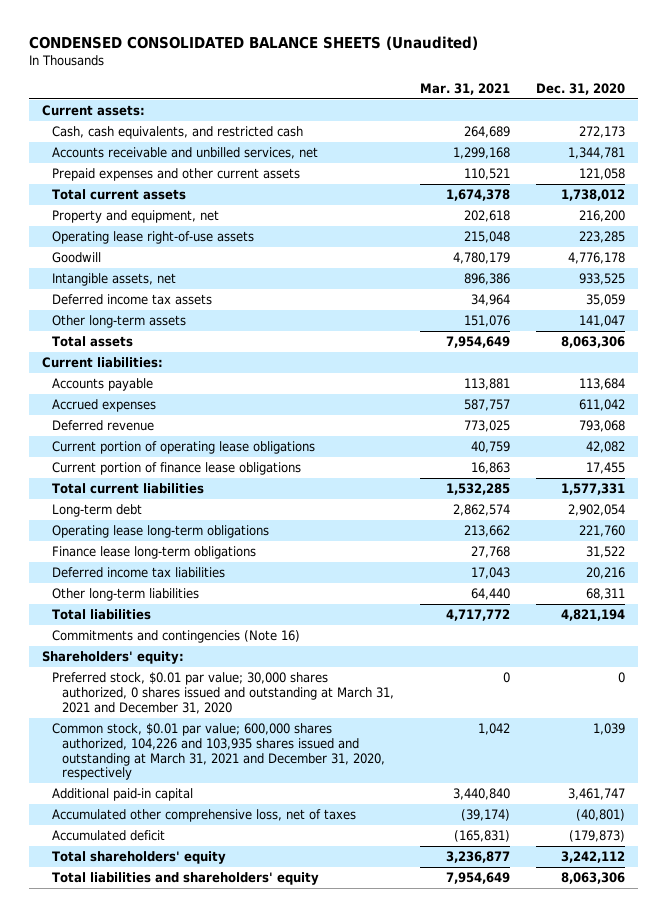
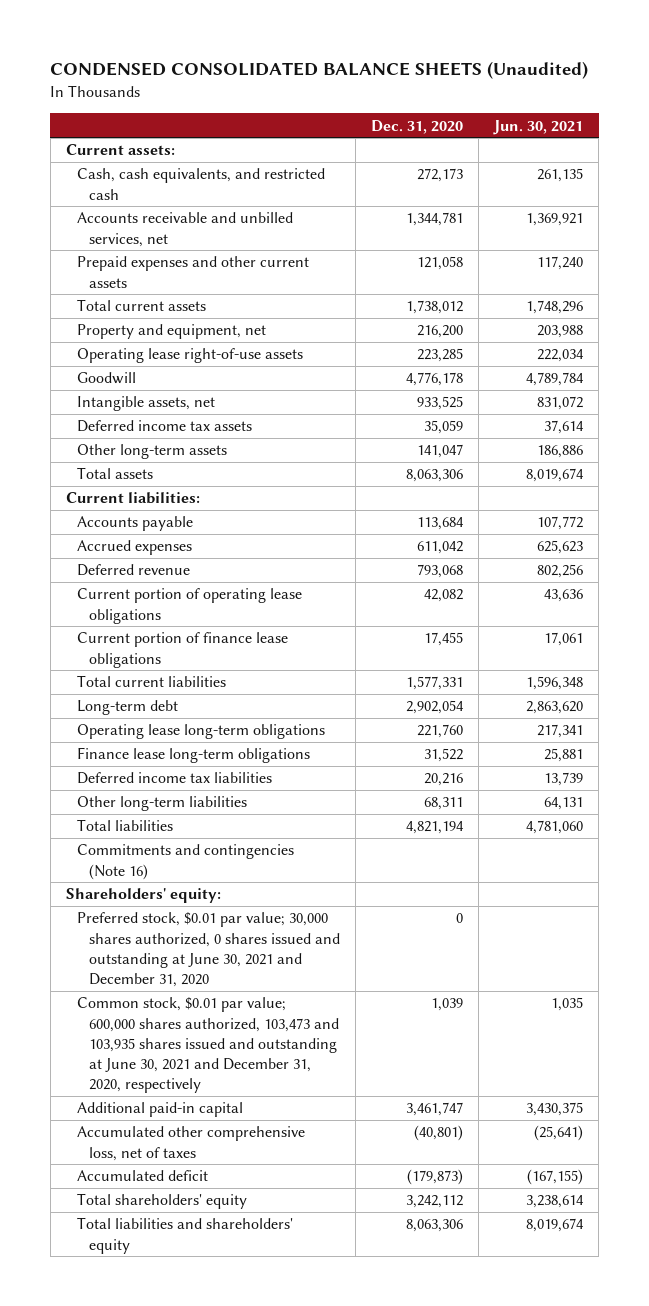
[420,82,511,95] Mar. 31, 2021 -> none
none -> [493,119,584,135] Jun. 30, 2021
[51,672,395,714] Preferred stock, $0.01 par value; 30,000 shares authorized, 0 shares issued and outstanding at March 31, 2021 and December 31, 2020 -> [77,912,341,987] Preferred stock, $0.01 par value; 30,000 shares authorized, 0 shares issued and outstanding at June 30, 2021 and December 31, 2020
[51,723,386,781] Common stock, $0.01 par value; 600,000 shares authorized, 104,226 and 103,935 shares issued and outstanding at March 31, 2021 and December 31, 2020, respectively -> [77,997,340,1093] Common stock, $0.01 par value; 600,000 shares authorized, 103,473 and 103,935 shares issued and outstanding at June 30, 2021 and December 31, 2020, respectively

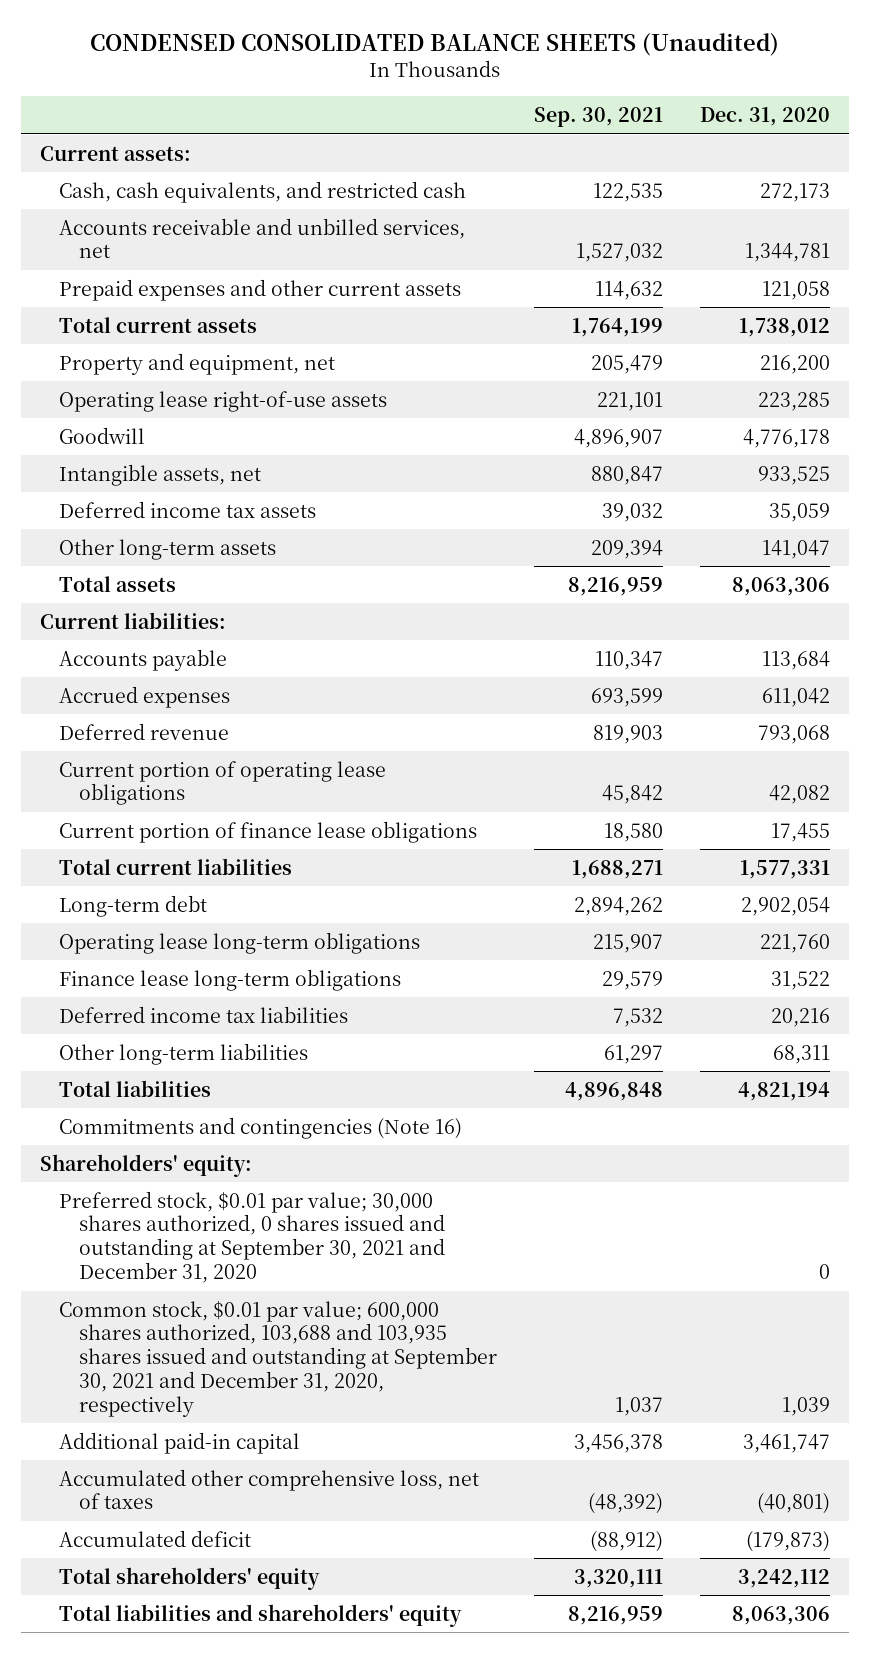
[493,119,584,135] Jun. 30, 2021 -> none
none -> [534,106,664,127] Sep. 30, 2021
[77,912,341,987] Preferred stock, $0.01 par value; 30,000 shares authorized, 0 shares issued and outstanding at June 30, 2021 and December 31, 2020 -> [59,1190,445,1284] Preferred stock, $0.01 par value; 30,000 shares authorized, 0 shares issued and outstanding at September 30, 2021 and December 31, 2020
[77,997,340,1093] Common stock, $0.01 par value; 600,000 shares authorized, 103,473 and 103,935 shares issued and outstanding at June 30, 2021 and December 31, 2020, respectively -> [59,1300,497,1417] Common stock, $0.01 par value; 600,000 shares authorized, 103,688 and 103,935 shares issued and outstanding at September 30, 2021 and December 31, 2020, respectively

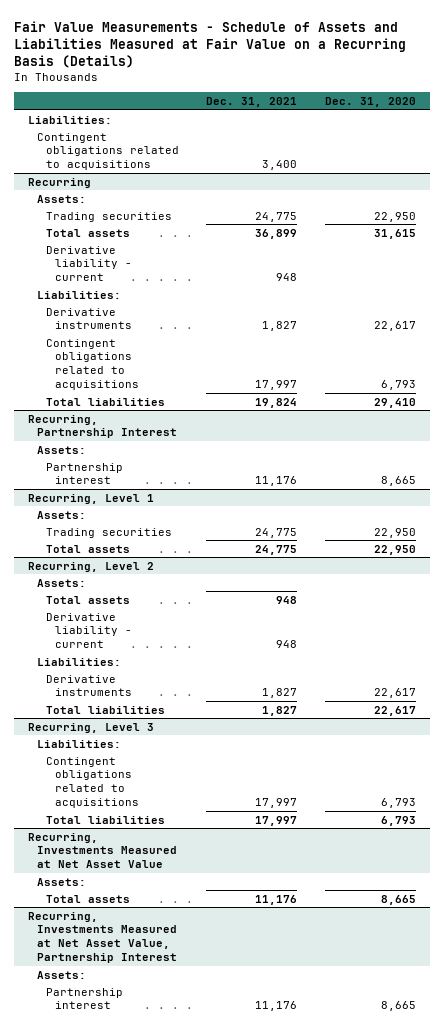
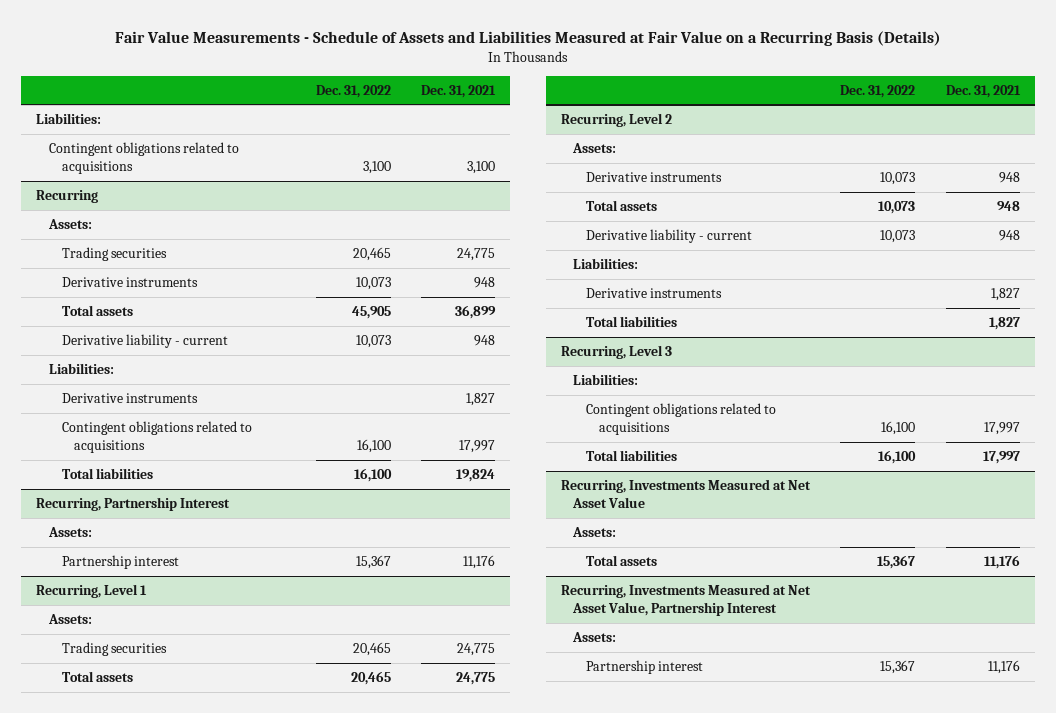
[324,97,416,108] Dec. 31, 2020 -> none
none -> [315,84,391,98] Dec. 31, 2022
[262,160,298,171] 3,400 -> [467,161,496,175] 3,100
none -> [61,277,198,288] Derivative instruments
none -> [586,172,723,183] Derivative instruments

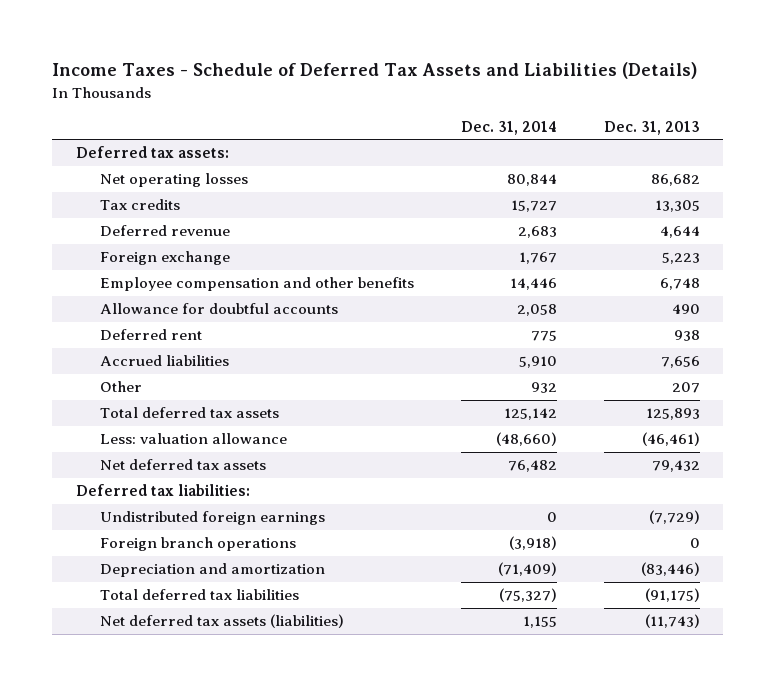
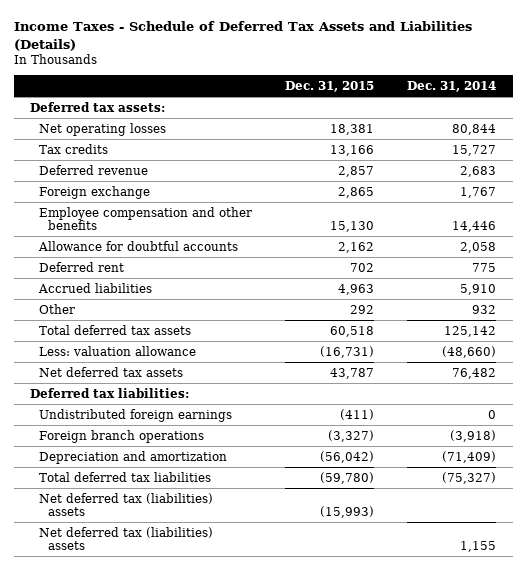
[603,120,700,135] Dec. 31, 2013 -> none
none -> [285,80,375,92] Dec. 31, 2015
none -> [39,492,214,516] Net deferred tax (liabilities) assets
[100,614,345,629] Net deferred tax assets (liabilities) -> [39,526,214,550] Net deferred tax (liabilities) assets

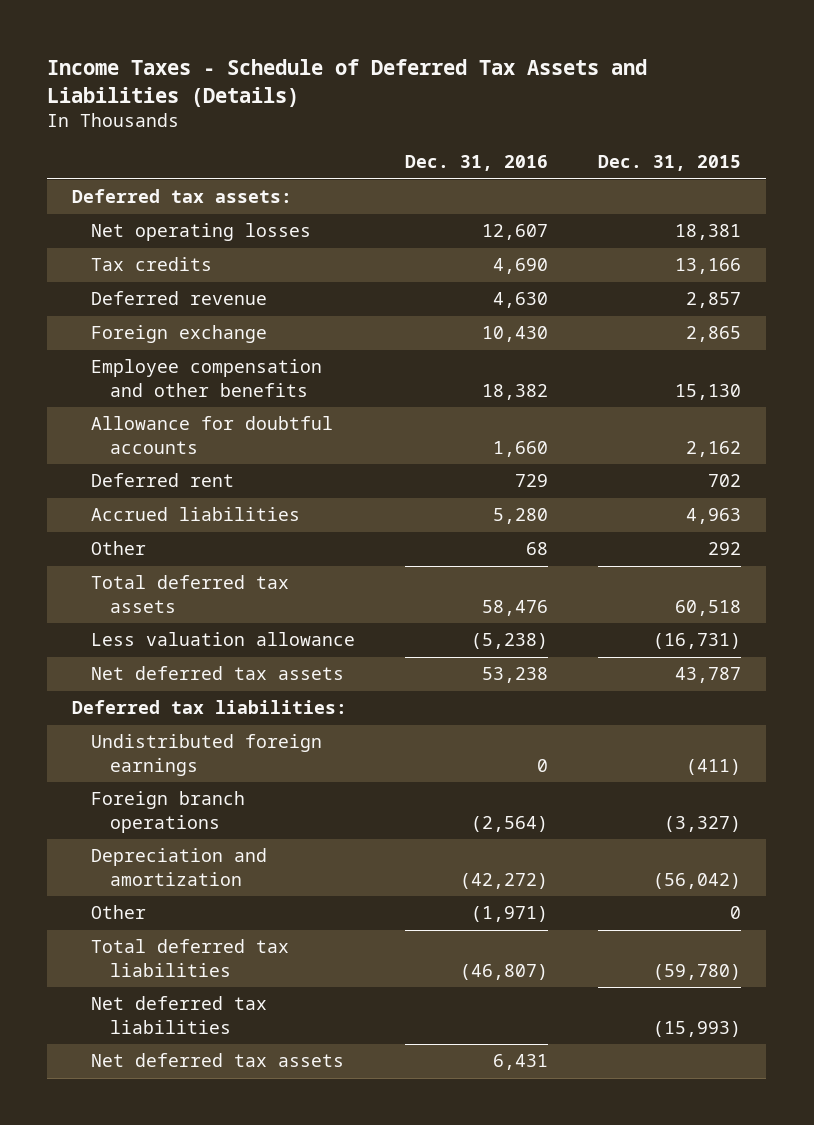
[407,80,497,92] Dec. 31, 2014 -> none
none -> [405,155,549,172] Dec. 31, 2016
[39,345,197,356] Less: valuation allowance -> [91,632,356,647] Less valuation allowance
none -> [91,905,147,920] Other
[39,492,214,516] Net deferred tax (liabilities) assets -> [91,996,268,1034] Net deferred tax liabilities
[39,526,214,550] Net deferred tax (liabilities) assets -> [91,1053,345,1068] Net deferred tax assets

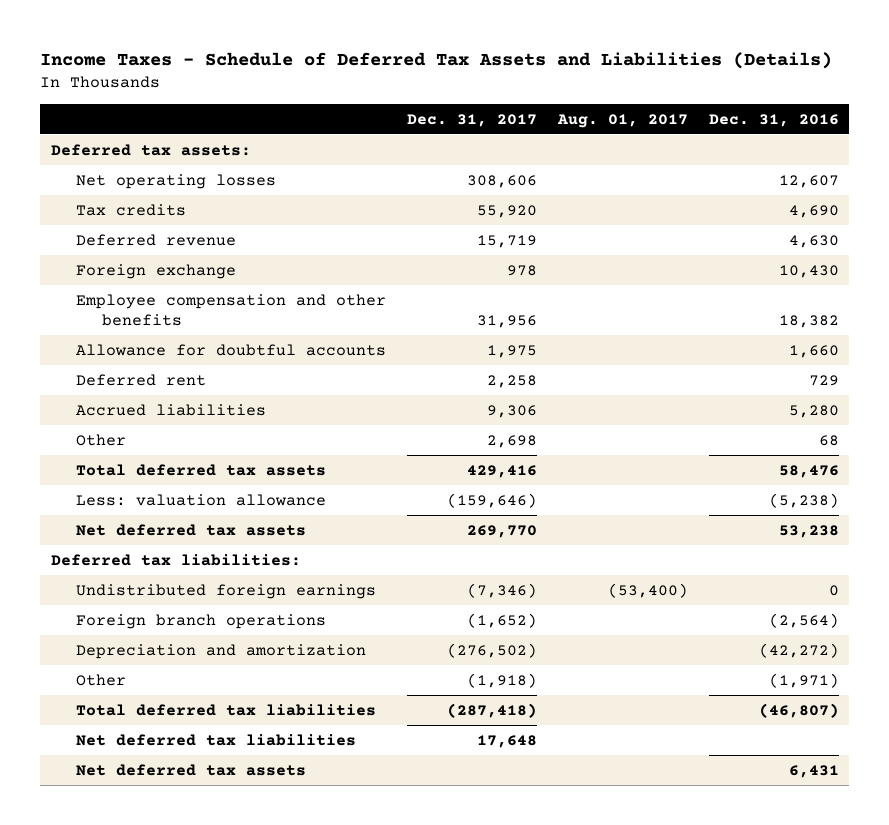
[598,155,742,172] Dec. 31, 2015 -> none
none -> [407,113,538,127] Dec. 31, 2017
none -> [556,113,688,128] Aug. 01, 2017
[91,632,356,647] Less valuation allowance -> [76,493,327,506] Less: valuation allowance

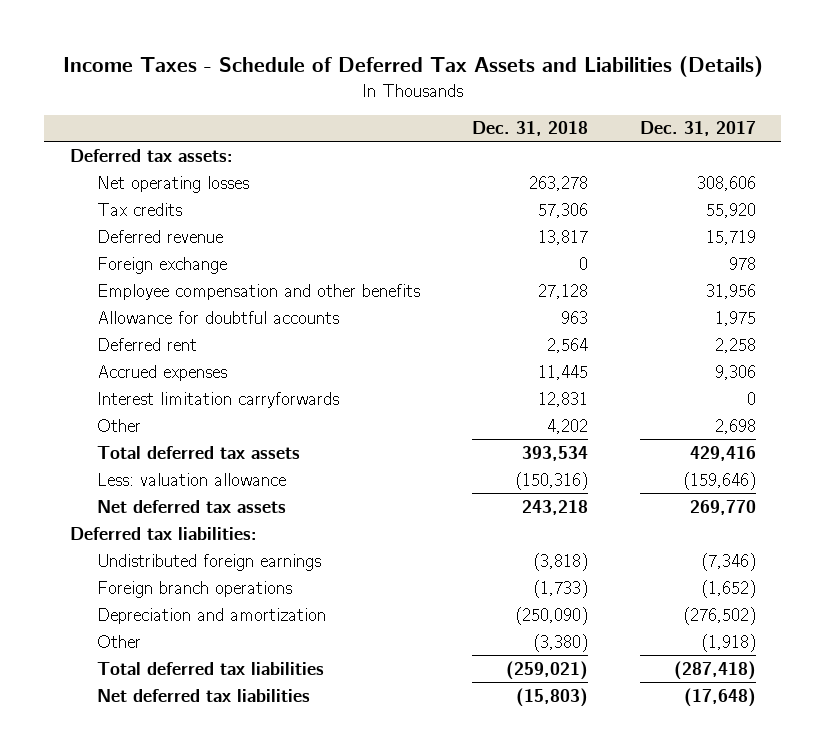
[556,113,688,128] Aug. 01, 2017 -> none
[708,113,839,127] Dec. 31, 2016 -> none
none -> [472,121,589,137] Dec. 31, 2018
[76,403,267,416] Accrued liabilities -> [97,364,228,381] Accrued expenses
none -> [97,391,340,408] Interest limitation carryforwards
[76,763,307,776] Net deferred tax assets -> none
[477,734,538,748] 17,648 -> [683,687,756,707] (17,648)

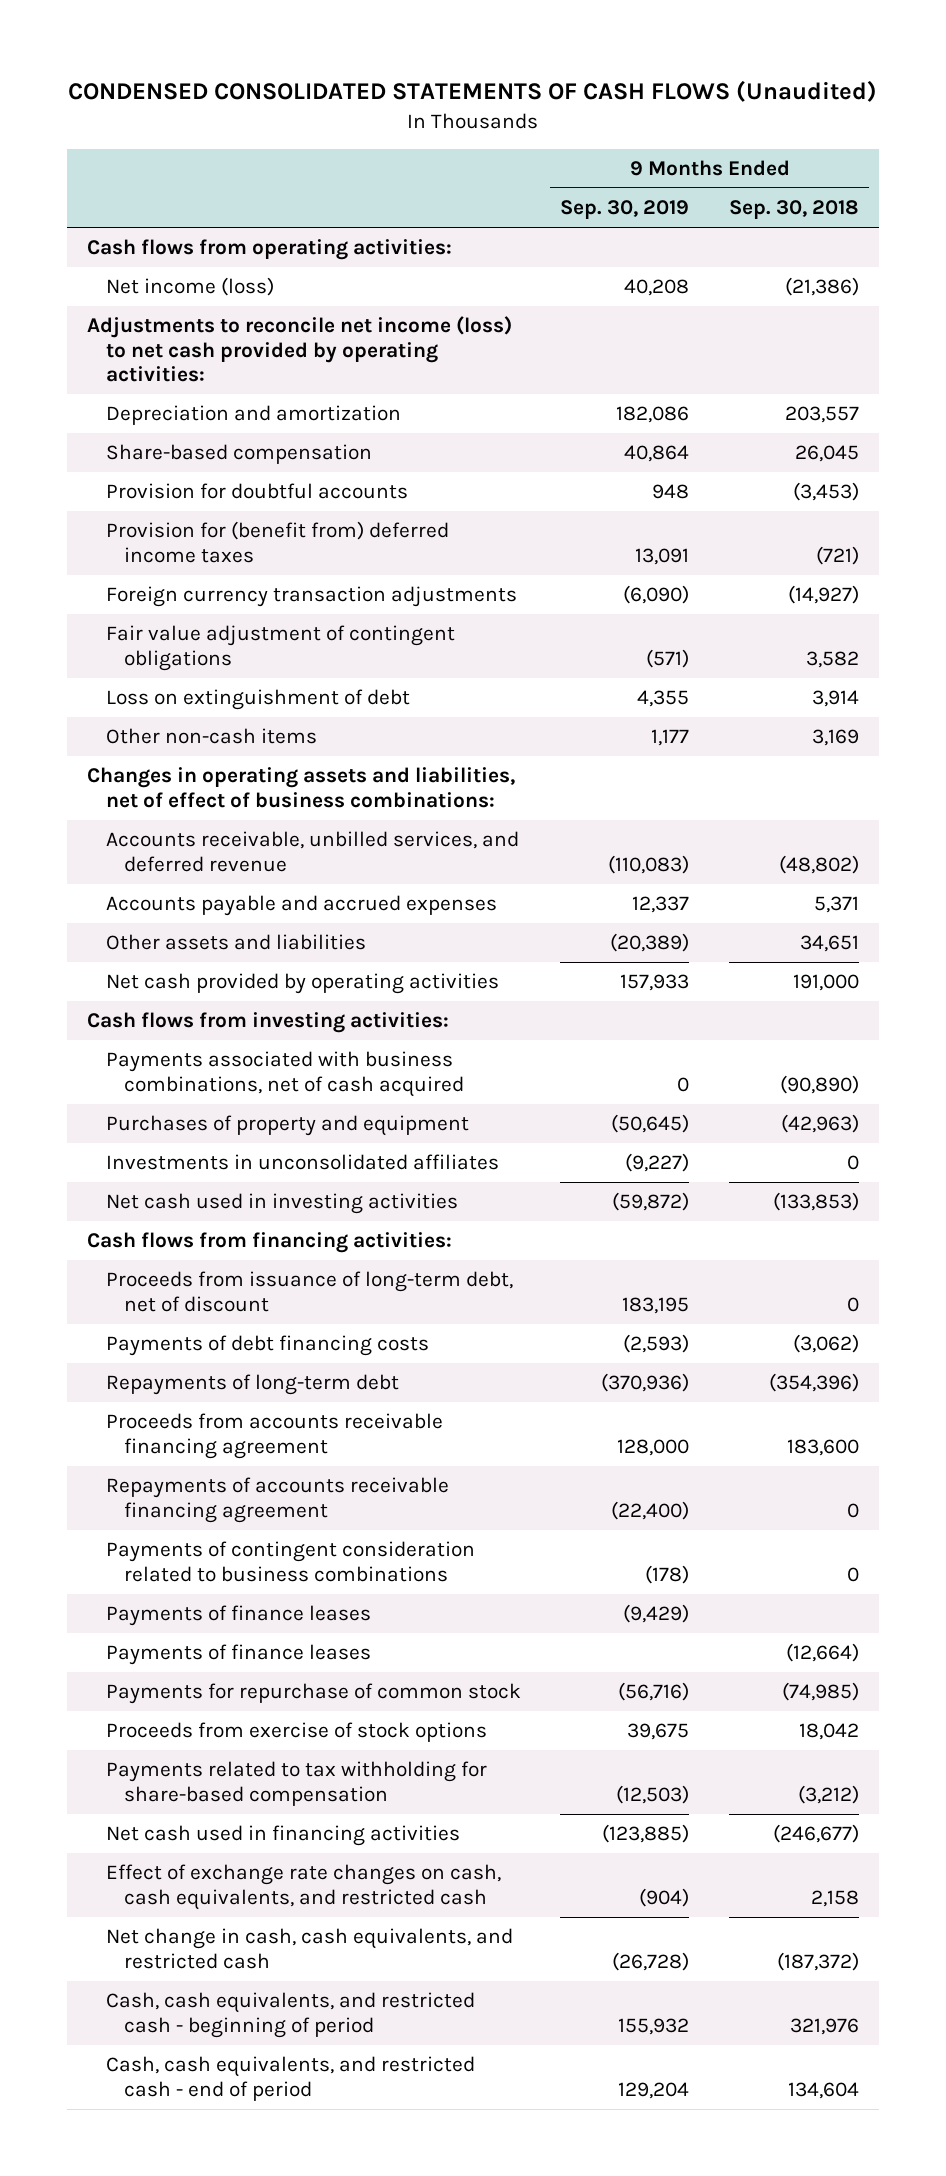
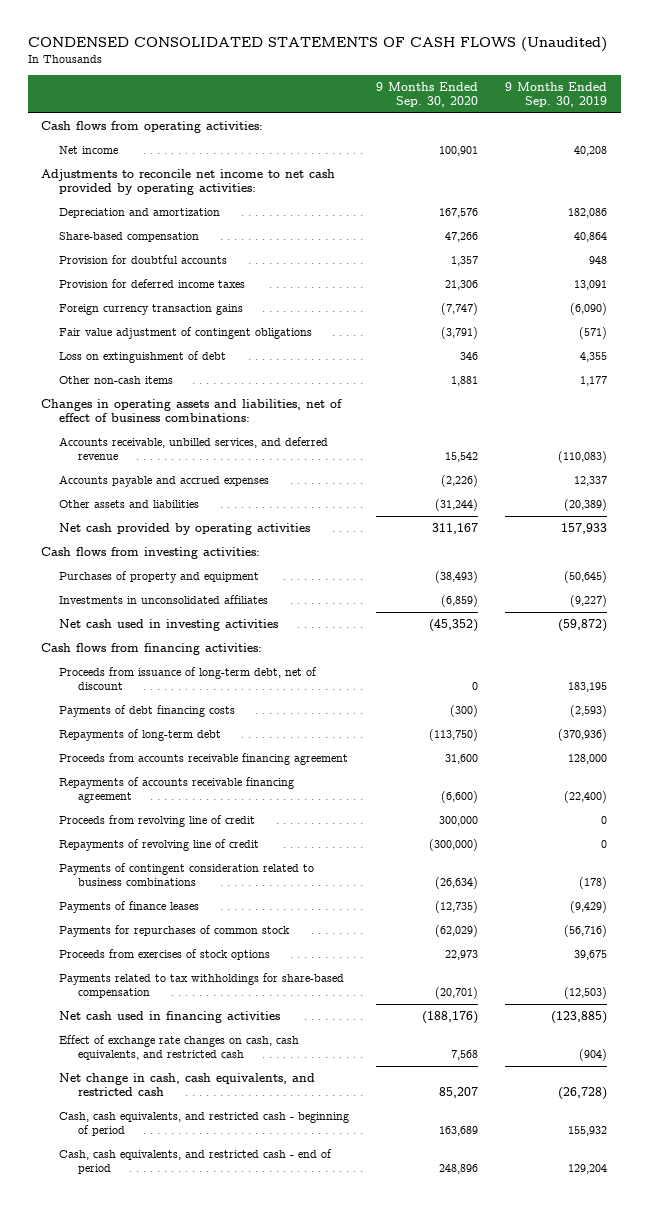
[729,200,860,220] Sep. 30, 2018 -> none
none -> [376,82,479,108] 9 Months Ended Sep. 30, 2020
[105,277,274,297] Net income (loss) -> [59,145,119,154] Net income
[86,316,512,383] Adjustments to reconcile net income (loss) to net cash provided by operating activities: -> [41,168,336,196] Adjustments to reconcile net income to net cash provided by operating activities:
[105,521,449,563] Provision for (benefit from) deferred income taxes -> [59,278,246,288] Provision for deferred income taxes
[105,586,517,608] Foreign currency transaction adjustments -> [59,303,244,315] Foreign currency transaction gains
[105,1051,465,1097] Payments associated with business combinations, net of cash acquired -> none
none -> [59,814,256,827] Proceeds from revolving line of credit
none -> [59,838,260,851] Repayments of revolving line of credit
[105,1644,371,1666] Payments of finance leases -> none
[105,1683,521,1705] Payments for repurchase of common stock -> [59,924,291,937] Payments for repurchases of common stock
[105,1722,487,1743] Proceeds from exercise of stock options -> [59,948,271,960] Proceeds from exercises of stock options
[105,1761,487,1806] Payments related to tax withholding for share-based compensation -> [59,972,345,999] Payments related to tax withholdings for share-based compensation

